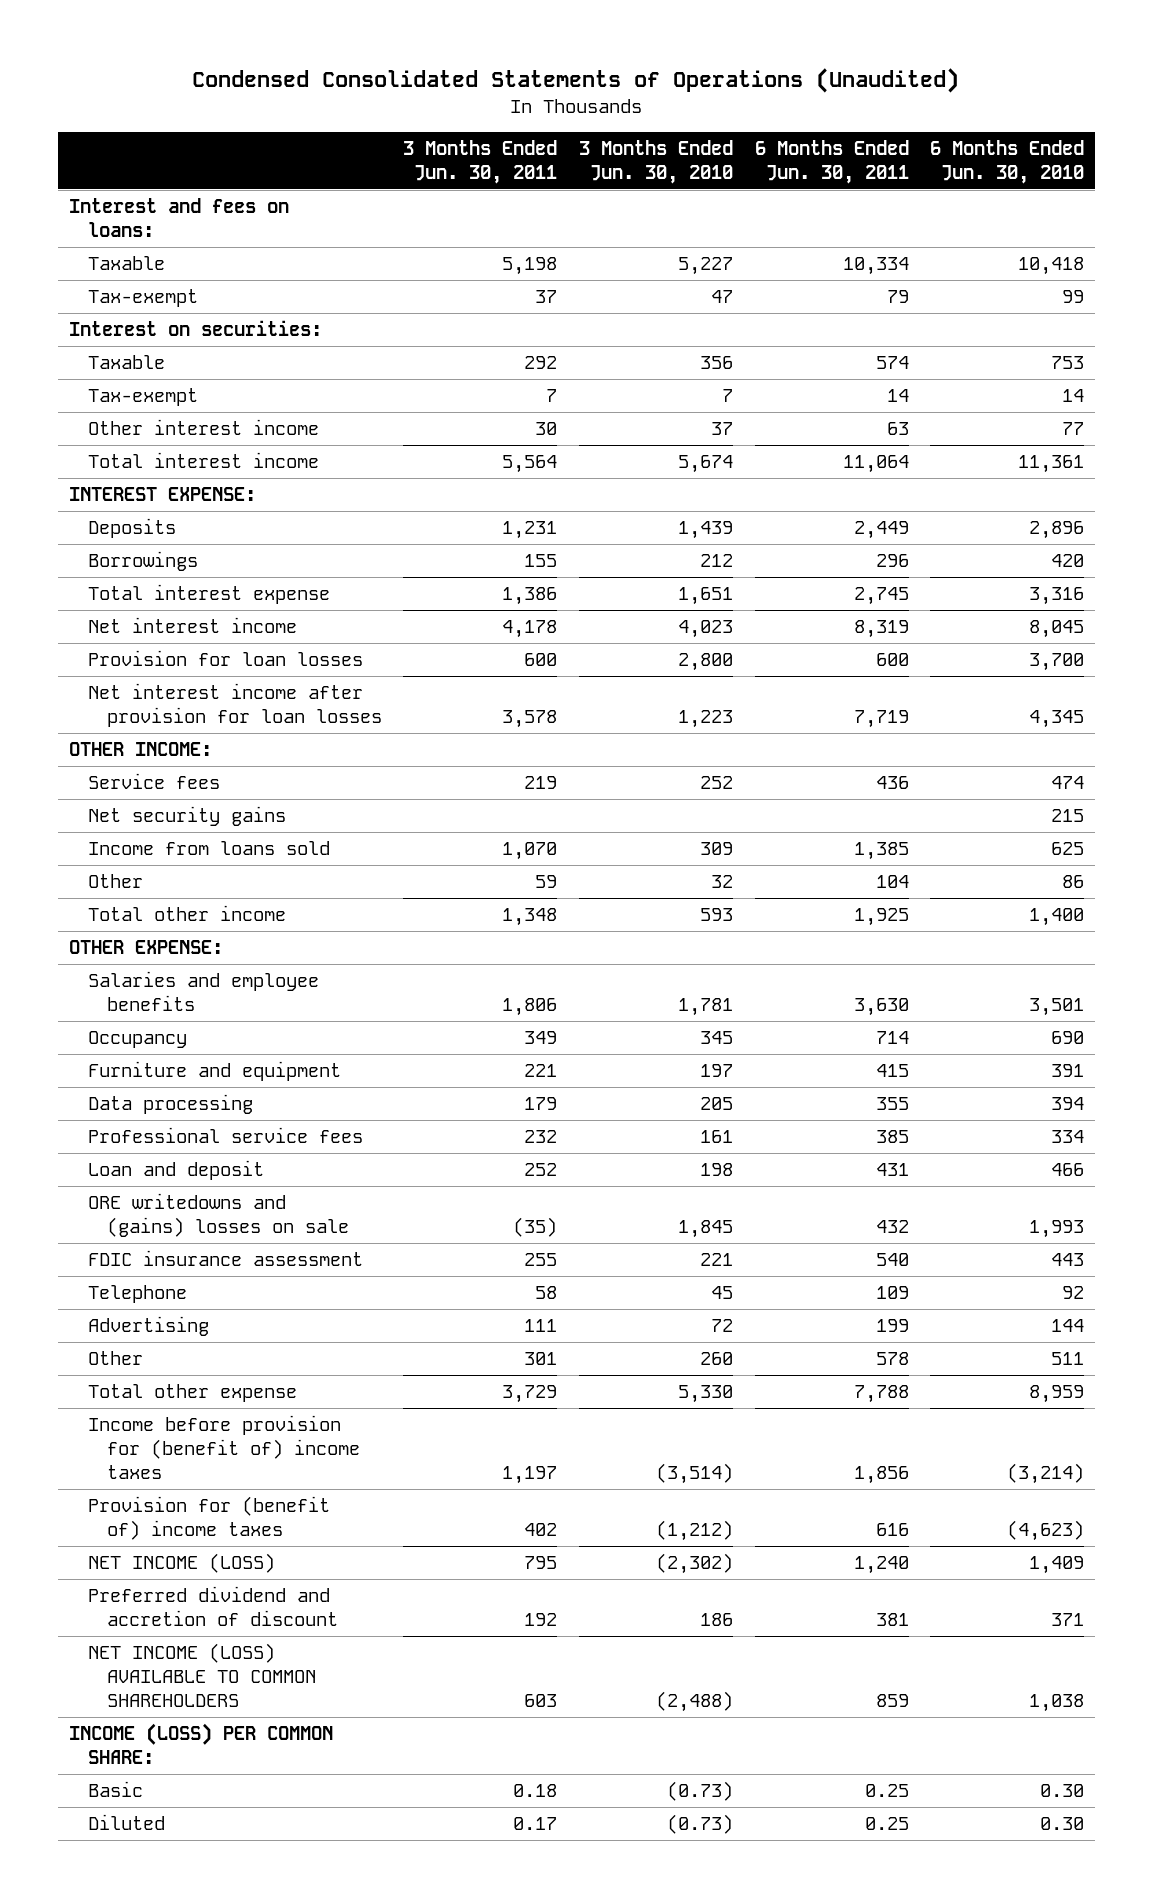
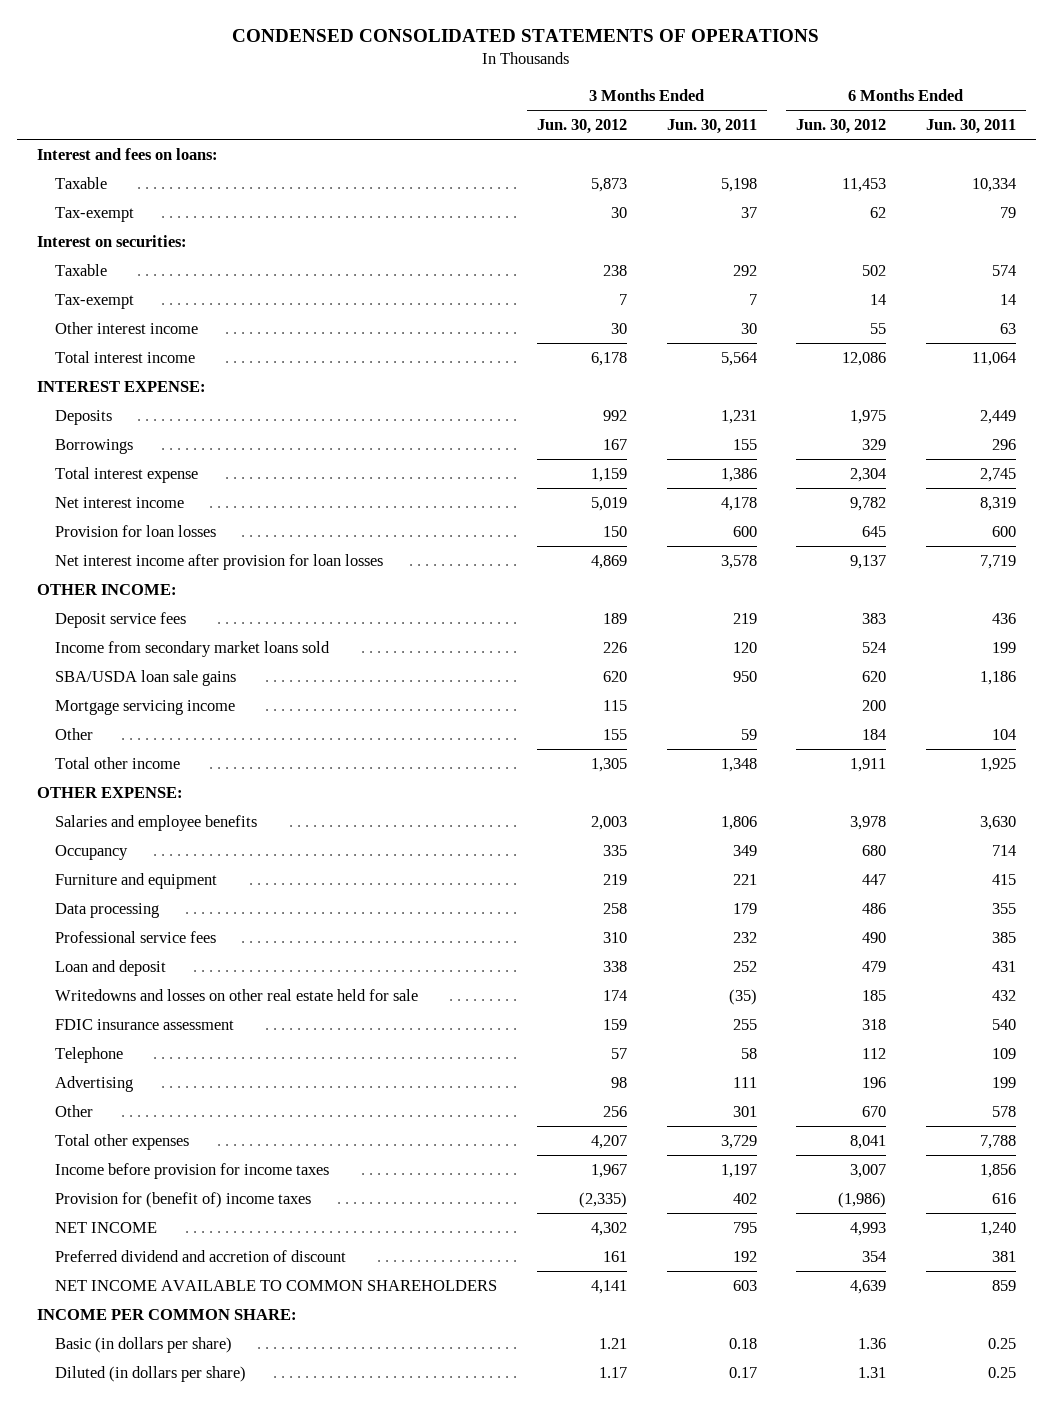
[192,68,960,94] Condensed Consolidated Statements of Operations (Unaudited) -> [232,29,820,43] CONDENSED CONSOLIDATED STATEMENTS OF OPERATIONS
[579,140,734,184] 3 Months Ended Jun. 30, 2010 -> none
[930,140,1085,184] 6 Months Ended Jun. 30, 2010 -> none
none -> [537,119,628,135] Jun. 30, 2012
none -> [796,119,887,135] Jun. 30, 2012
[87,806,286,827] Net security gains -> none
[87,773,220,790] Service fees -> [55,611,187,628] Deposit service fees
[87,841,330,856] Income from loans sold -> [55,640,331,657] Income from secondary market loans sold
[502,842,558,861] 1,070 -> [732,641,757,653] 120
[853,842,909,861] 1,385 -> [992,641,1017,653] 199
none -> [55,669,237,686] SBA/USDA loan sale gains
none -> [55,699,236,715] Mortgage servicing income
[87,1193,349,1238] ORE writedowns and (gains) losses on sale -> [55,988,419,1001] Writedowns and losses on other real estate held for sale
[87,1384,297,1403] Total other expense -> [55,1133,190,1150] Total other expenses
[87,1415,360,1479] Income before provision for (benefit of) income taxes -> [55,1162,330,1179] Income before provision for income taxes
[87,1553,275,1574] NET INCOME (LOSS) -> [55,1221,158,1233] NET INCOME
[87,1643,316,1707] NET INCOME (LOSS) AVAILABLE TO COMMON SHAREHOLDERS -> [55,1279,498,1291] NET INCOME AVAILABLE TO COMMON SHAREHOLDERS
[68,1723,333,1765] INCOME (LOSS) PER COMMON SHARE: -> [36,1308,297,1320] INCOME PER COMMON SHARE:
[87,1781,143,1798] Basic -> [55,1336,233,1353] Basic (in dollars per share)
[87,1814,165,1831] Diluted -> [55,1365,247,1382] Diluted (in dollars per share)

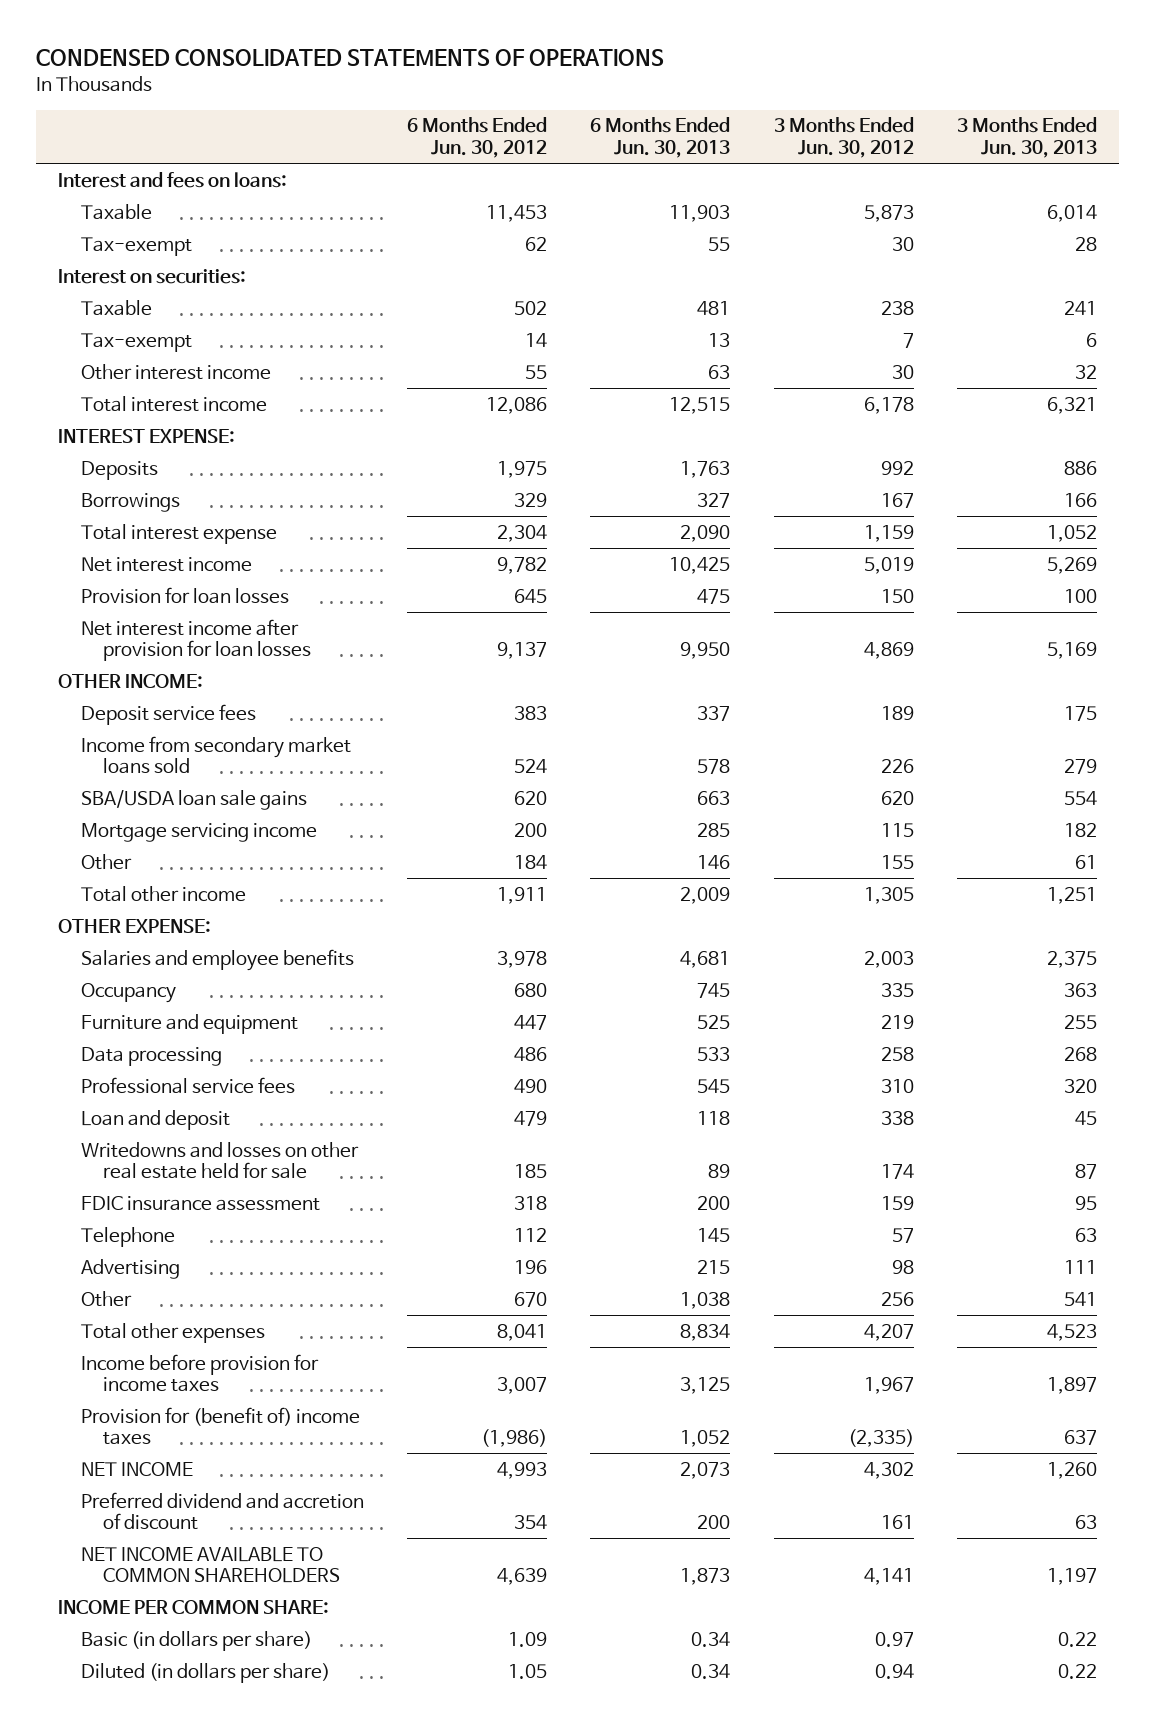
[666,119,757,135] Jun. 30, 2011 -> none
[926,119,1017,135] Jun. 30, 2011 -> none
none -> [590,117,731,159] 6 Months Ended Jun. 30, 2013
none -> [957,117,1098,159] 3 Months Ended Jun. 30, 2013
[599,1337,628,1349] 1.21 -> [874,1631,914,1647] 0.97
[858,1337,887,1349] 1.36 -> [507,1631,547,1647] 1.09
[599,1366,628,1378] 1.17 -> [874,1663,914,1679] 0.94
[858,1366,887,1378] 1.31 -> [507,1663,547,1679] 1.05

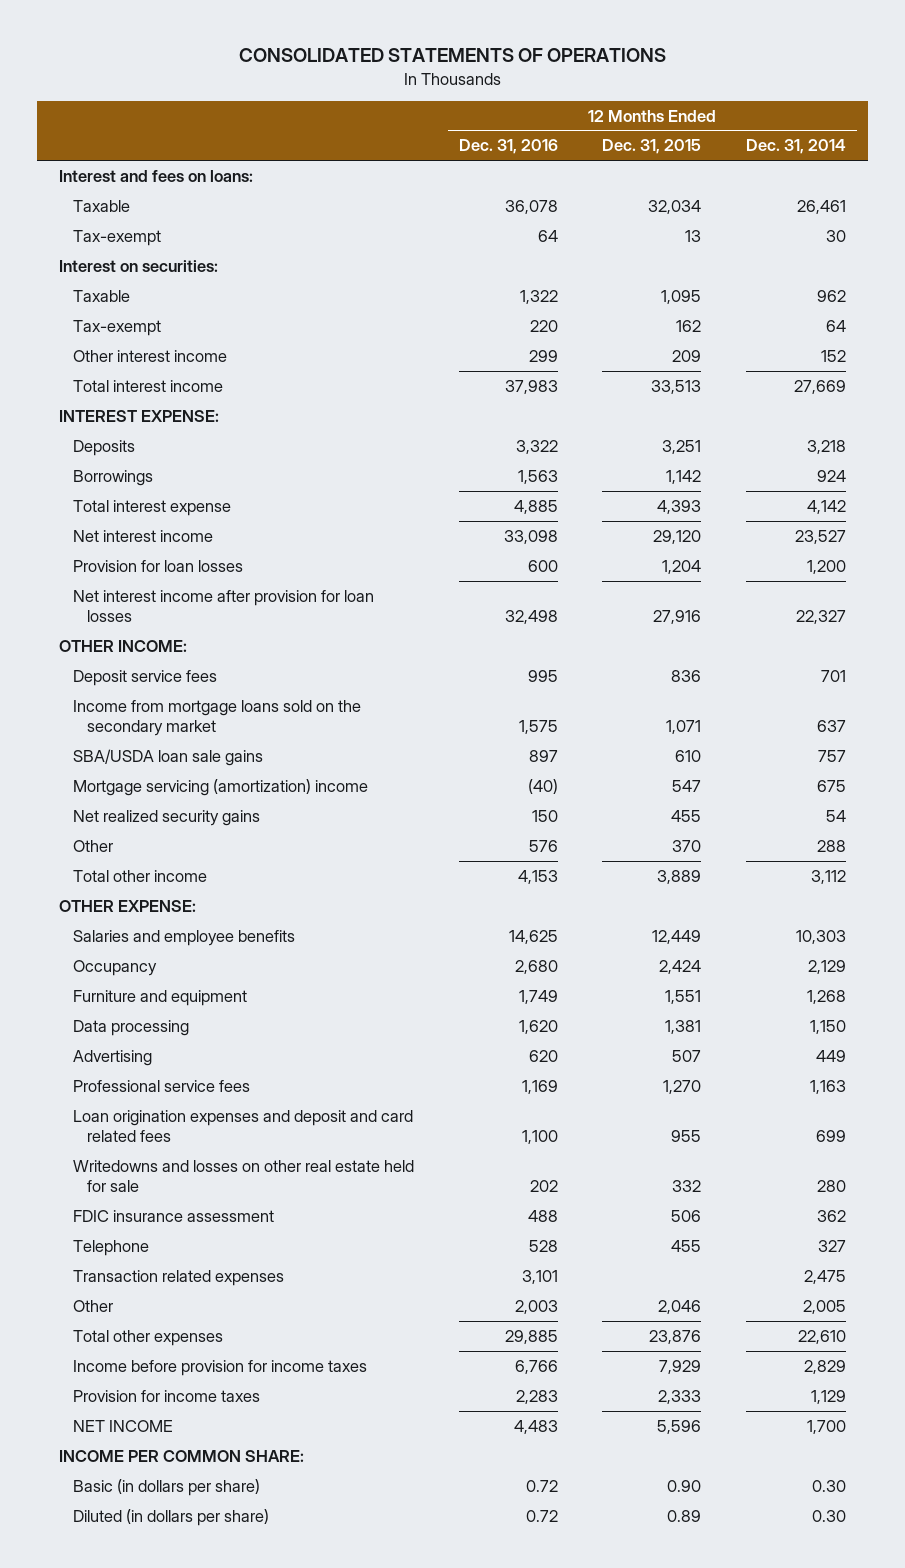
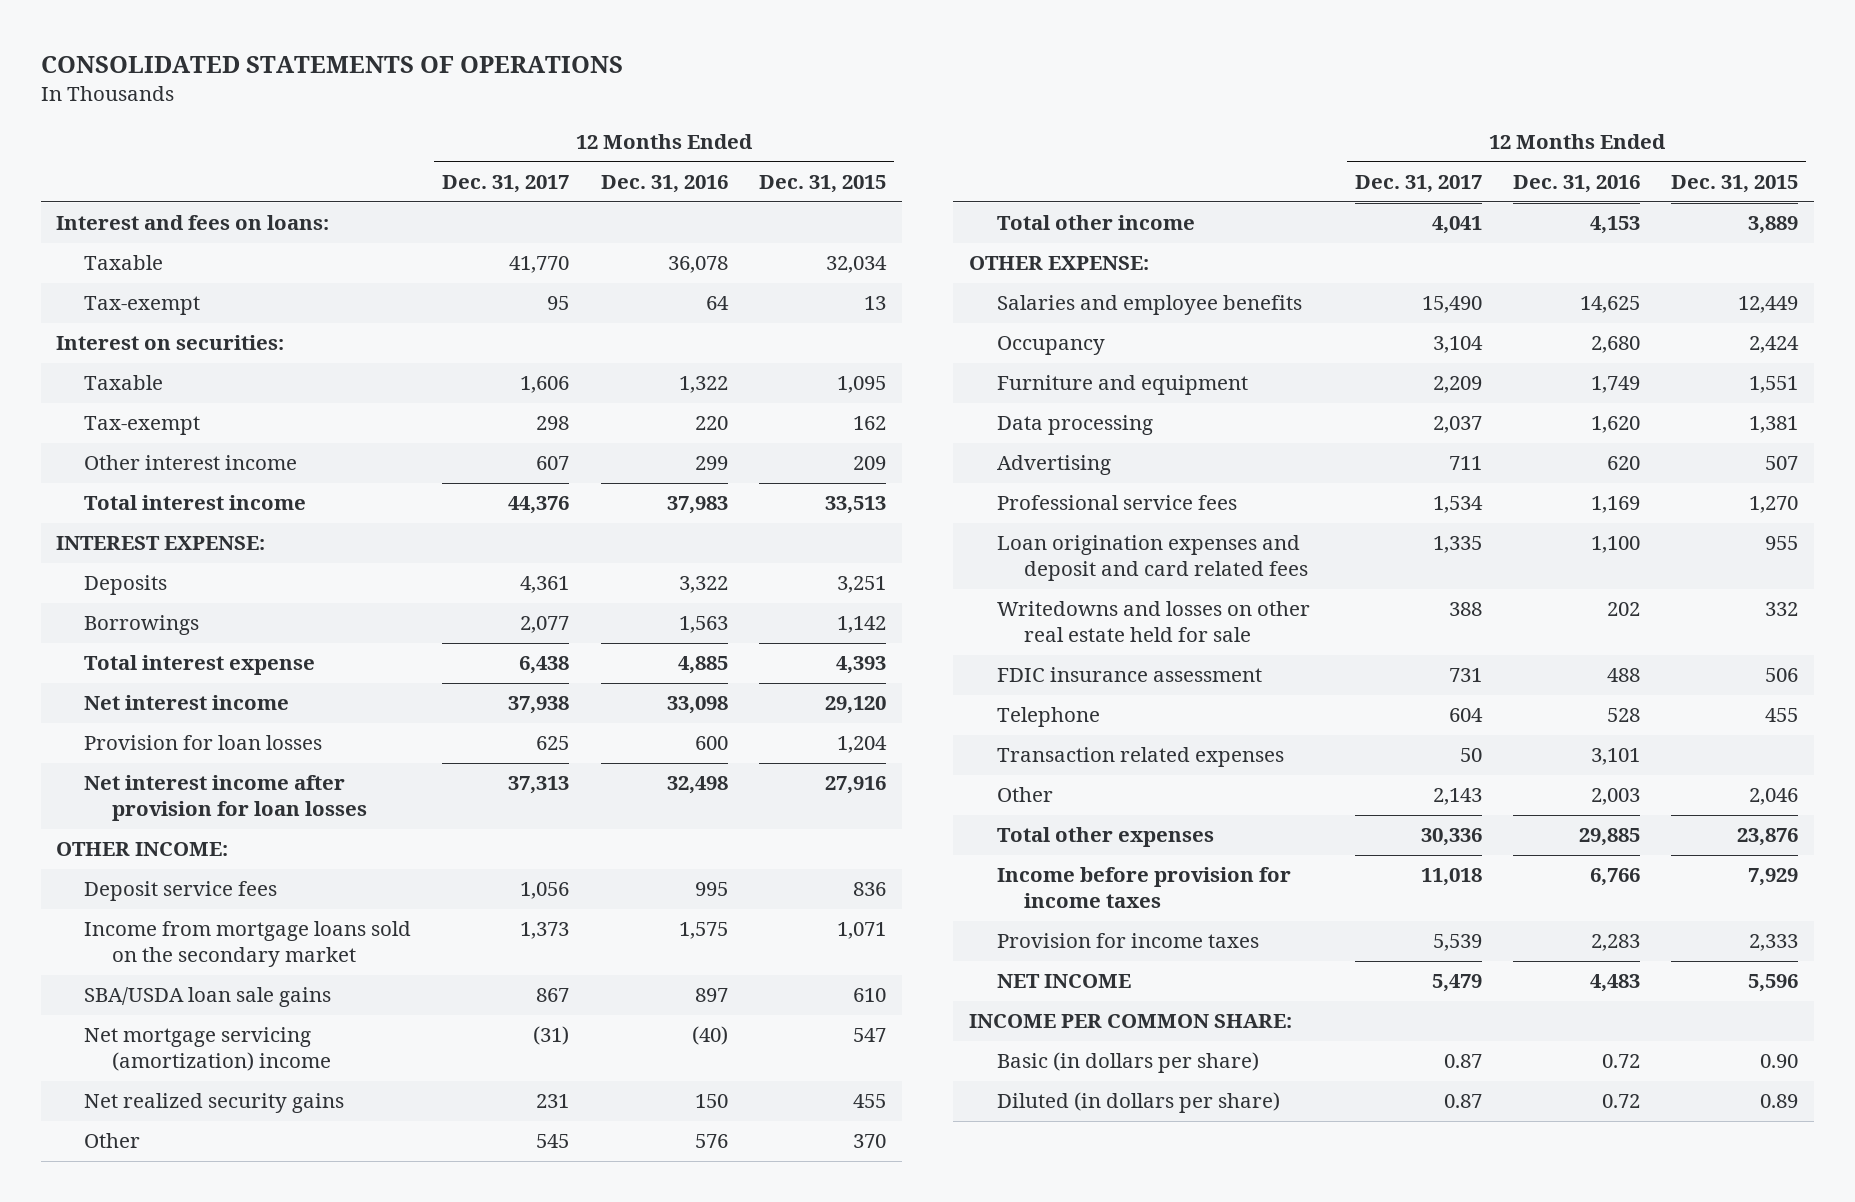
[745,139,846,155] Dec. 31, 2014 -> none
none -> [442,175,570,194] Dec. 31, 2017
[73,778,369,796] Mortgage servicing (amortization) income -> [83,1027,331,1072] Net mortgage servicing (amortization) income

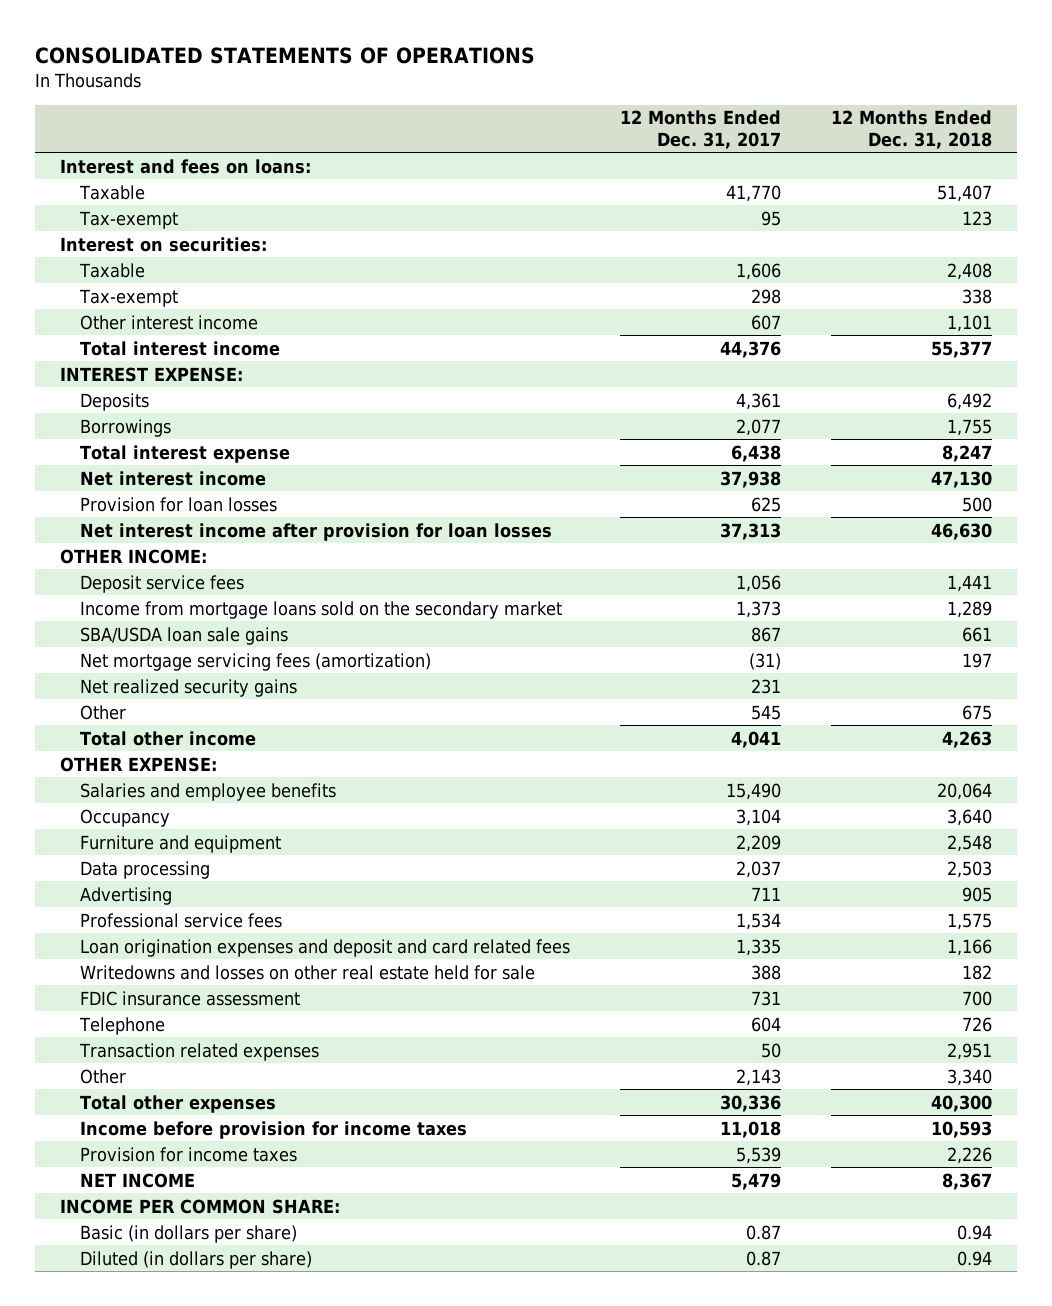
[600,175,728,194] Dec. 31, 2016 -> none
[758,175,886,194] Dec. 31, 2015 -> none
none -> [831,110,993,149] 12 Months Ended Dec. 31, 2018
[83,1027,331,1072] Net mortgage servicing (amortization) income -> [80,652,432,671] Net mortgage servicing fees (amortization)

